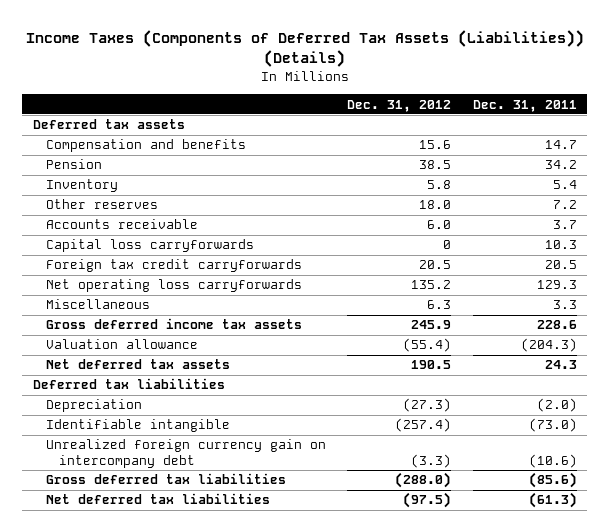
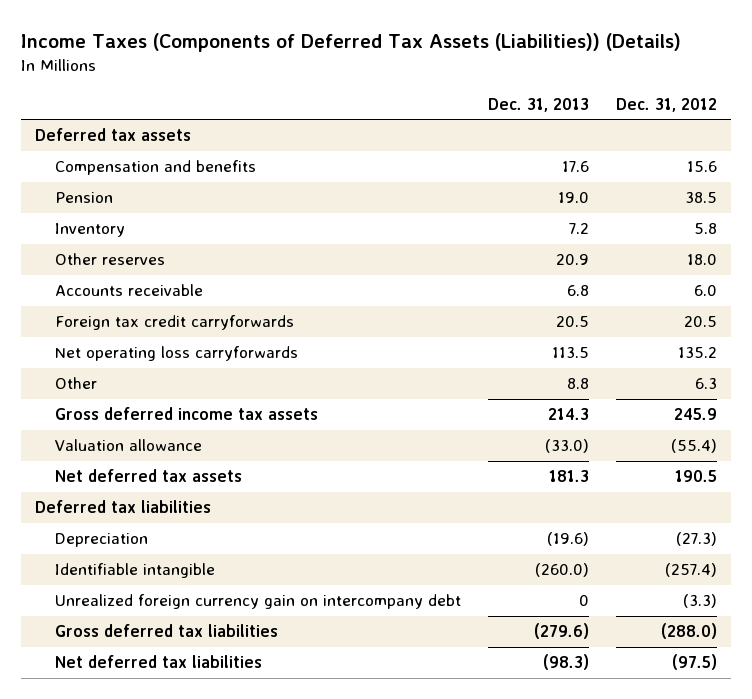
[472,99,577,112] Dec. 31, 2011 -> none
none -> [488,97,590,112] Dec. 31, 2013
[45,239,254,253] Capital loss carryforwards -> none
[45,299,150,310] Miscellaneous -> [55,377,98,390] Other

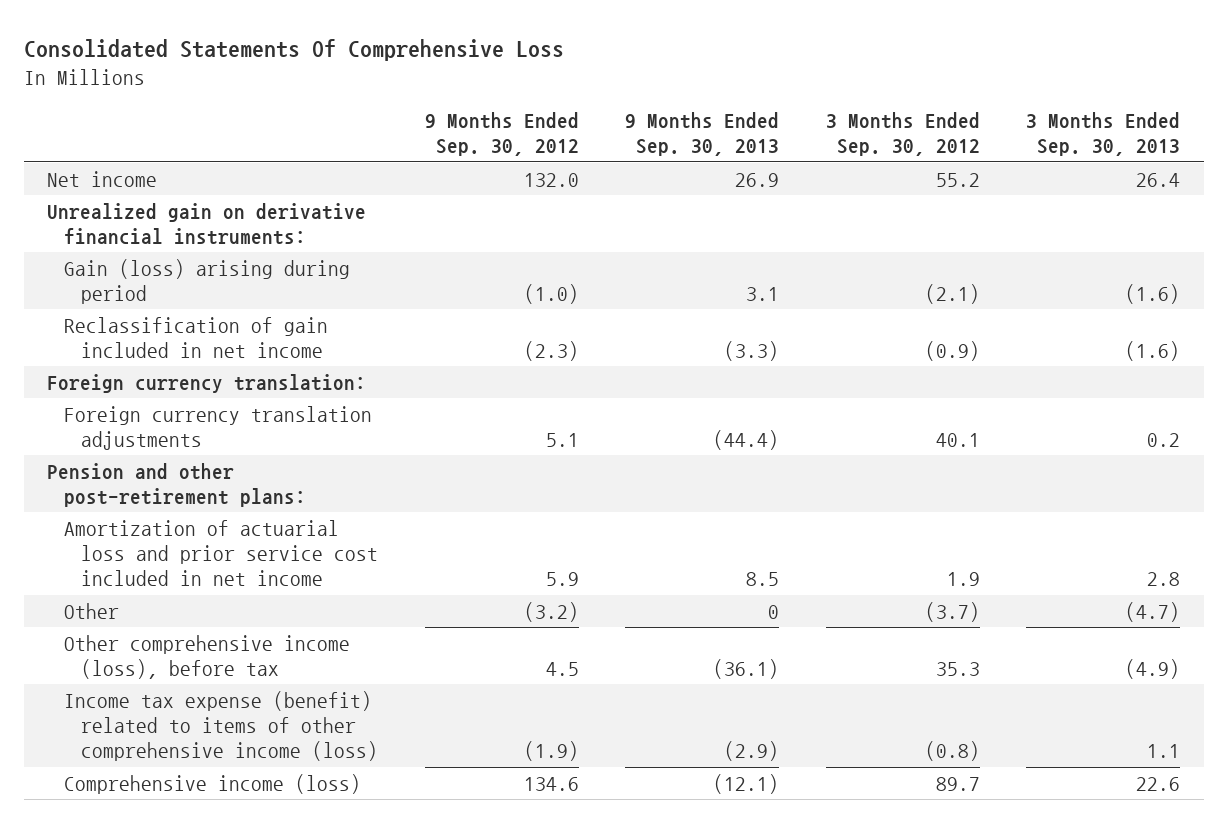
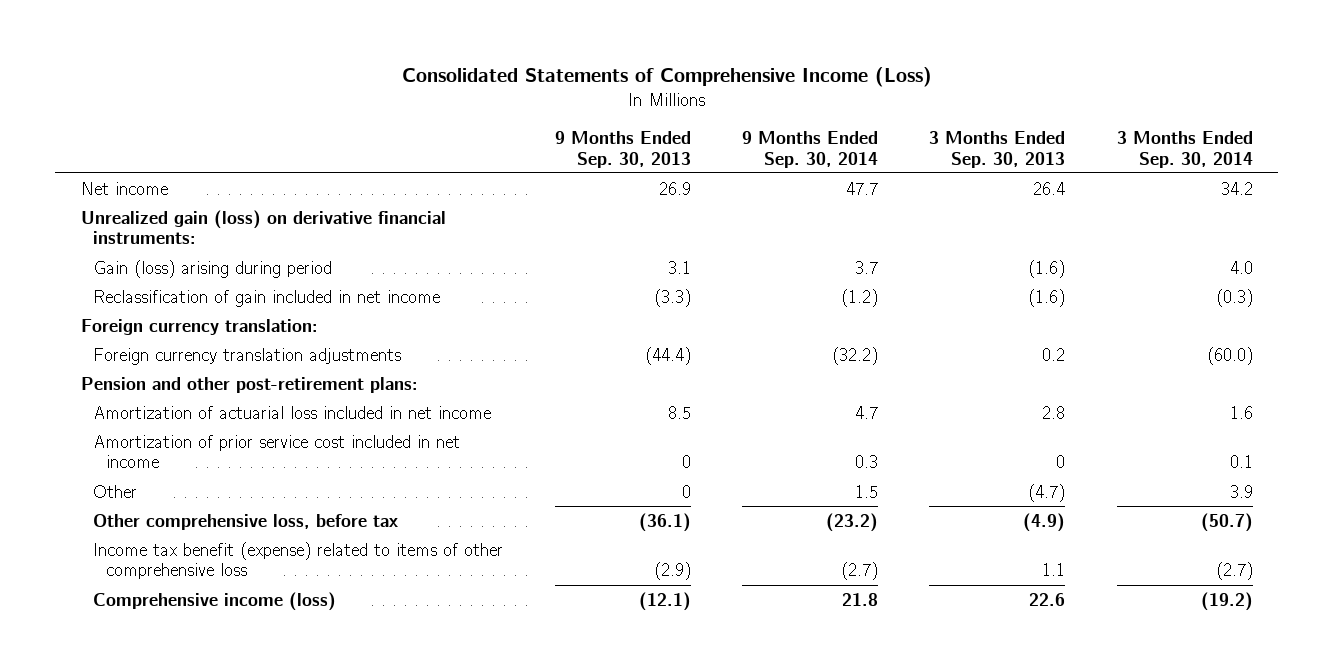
[24,38,565,61] Consolidated Statements Of Comprehensive Loss -> [401,67,932,88] Consolidated Statements of Comprehensive Income (Loss)
[424,112,579,157] 9 Months Ended Sep. 30, 2012 -> none
[825,112,980,157] 3 Months Ended Sep. 30, 2012 -> none
none -> [742,130,879,168] 9 Months Ended Sep. 30, 2014
none -> [1116,130,1253,168] 3 Months Ended Sep. 30, 2014
[47,202,367,245] Unrealized gain on derivative financial instruments: -> [80,209,446,245] Unrealized gain (loss) on derivative financial instruments:
[64,519,379,586] Amortization of actuarial loss and prior service cost included in net income -> [93,405,492,419] Amortization of actuarial loss included in net income
none -> [93,434,461,469] Amortization of prior service cost included in net income
[64,634,351,679] Other comprehensive income (loss), before tax -> [93,513,399,530] Other comprehensive loss, before tax
[64,690,379,761] Income tax expense (benefit) related to items of other comprehensive income (loss) -> [93,541,504,580] Income tax benefit (expense) related to items of other comprehensive loss

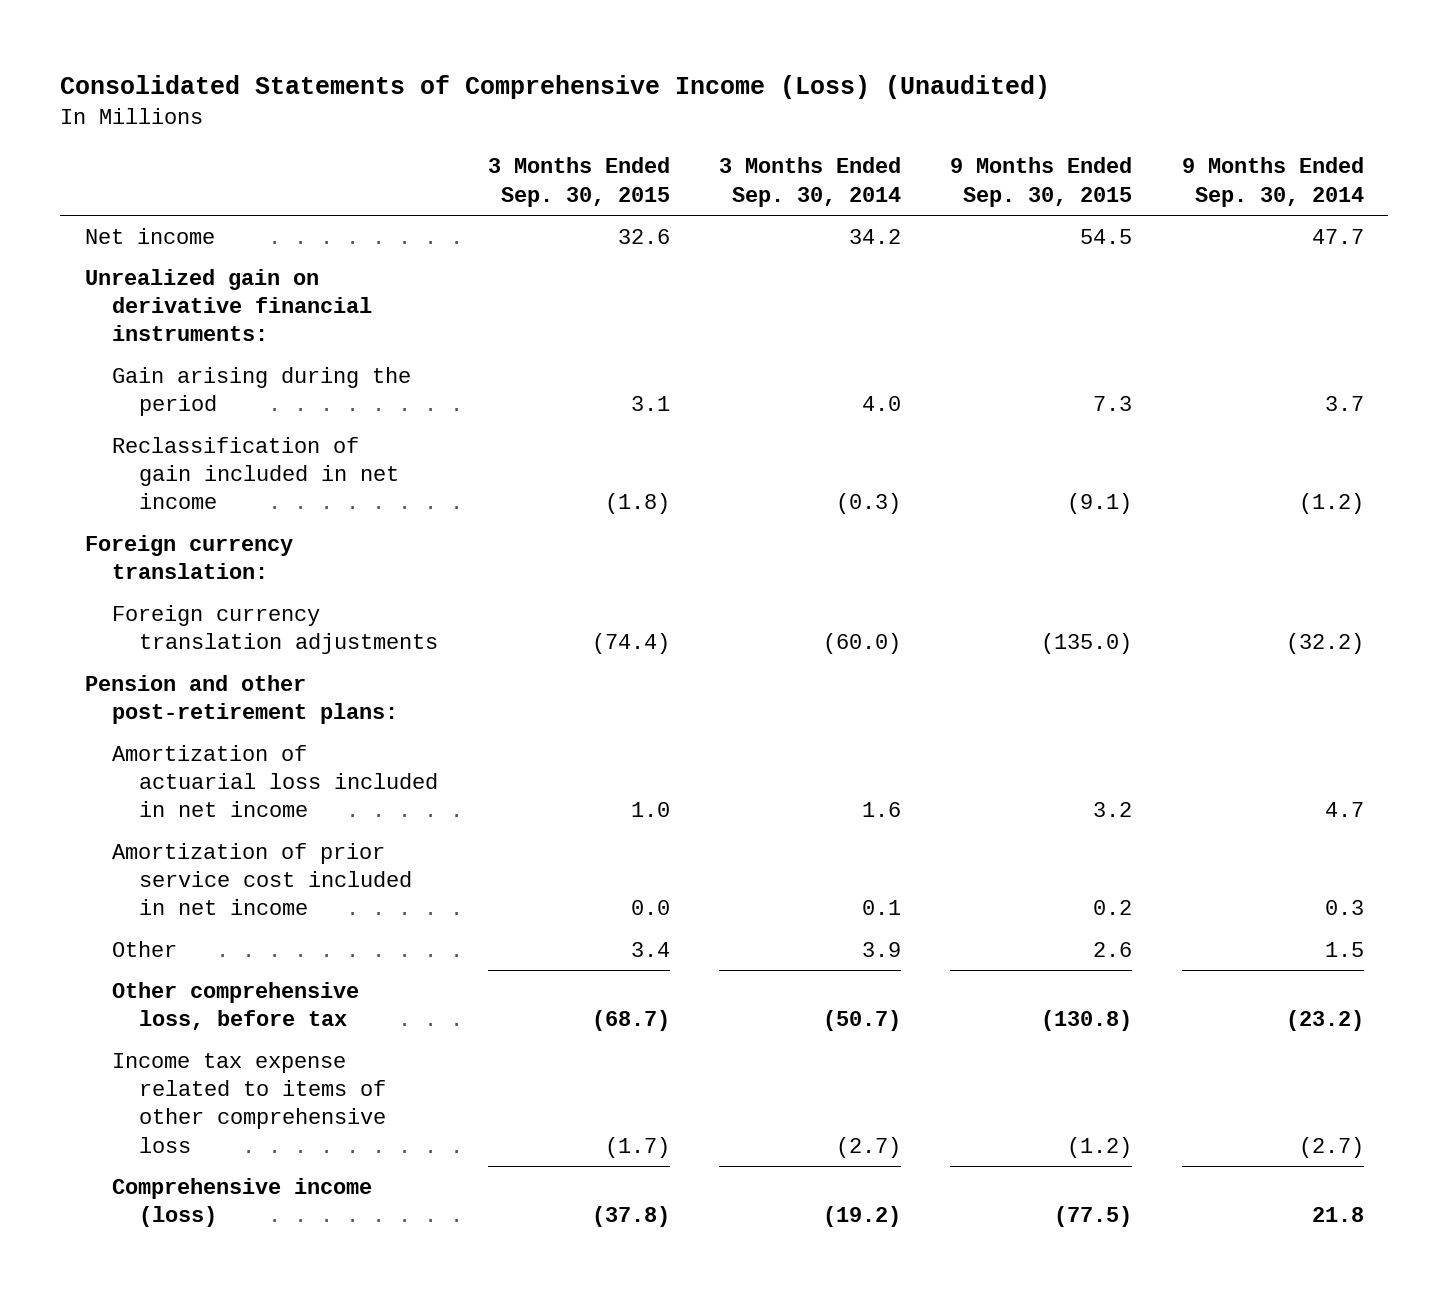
[401,67,932,88] Consolidated Statements of Comprehensive Income (Loss) -> [60,75,1051,100] Consolidated Statements of Comprehensive Income (Loss) (Unaudited)
[554,130,691,168] 9 Months Ended Sep. 30, 2013 -> none
[929,130,1066,168] 3 Months Ended Sep. 30, 2013 -> none
none -> [487,157,670,207] 3 Months Ended Sep. 30, 2015
none -> [950,157,1133,207] 9 Months Ended Sep. 30, 2015
[80,209,446,245] Unrealized gain (loss) on derivative financial instruments: -> [84,268,373,342] Unrealized gain on derivative financial instruments:
[93,259,333,278] Gain (loss) arising during period -> [112,366,412,417] Gain arising during the period
[93,541,504,580] Income tax benefit (expense) related to items of other comprehensive loss -> [112,1052,387,1153] Income tax expense related to items of other comprehensive loss

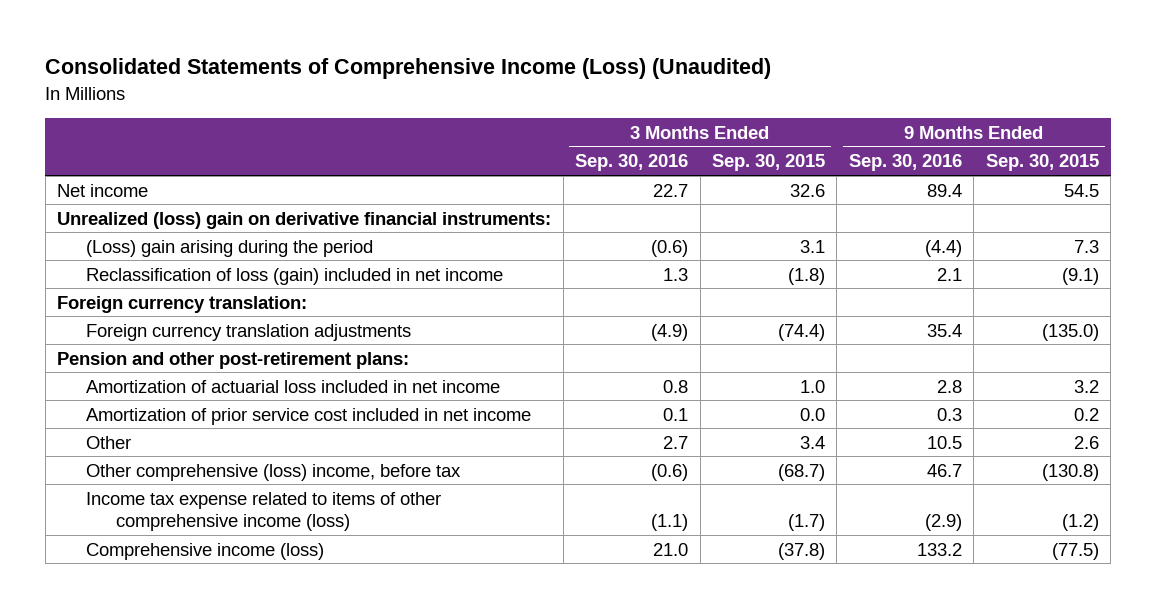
[719,157,902,207] 3 Months Ended Sep. 30, 2014 -> none
[1181,157,1364,207] 9 Months Ended Sep. 30, 2014 -> none
none -> [575,154,689,172] Sep. 30, 2016
none -> [848,154,962,172] Sep. 30, 2016
[84,268,373,342] Unrealized gain on derivative financial instruments: -> [57,211,552,229] Unrealized (loss) gain on derivative financial instruments:
[112,366,412,417] Gain arising during the period -> [86,239,374,257] (Loss) gain arising during the period
[112,436,400,510] Reclassification of gain included in net income -> [86,267,504,285] Reclassification of loss (gain) included in net income
[112,981,360,1031] Other comprehensive loss, before tax -> [86,463,462,481] Other comprehensive (loss) income, before tax
[112,1052,387,1153] Income tax expense related to items of other comprehensive loss -> [86,491,442,532] Income tax expense related to items of other comprehensive income (loss)

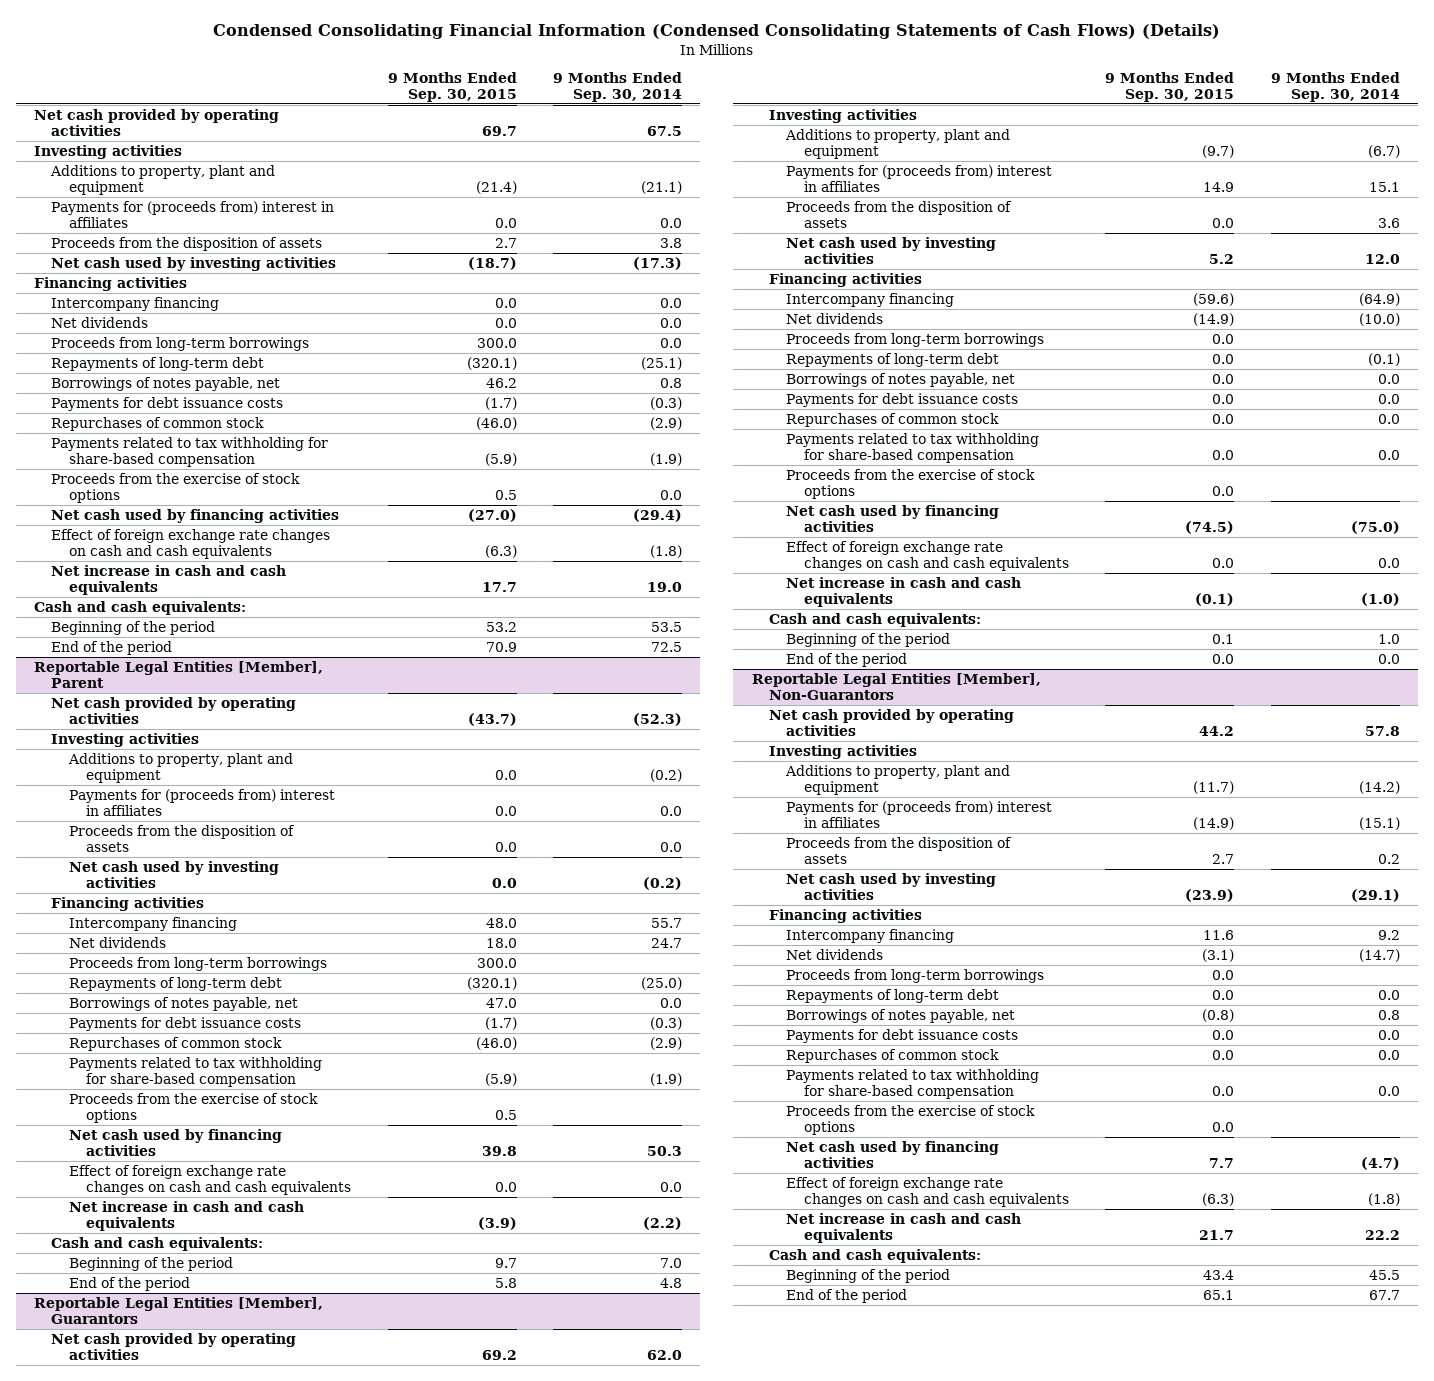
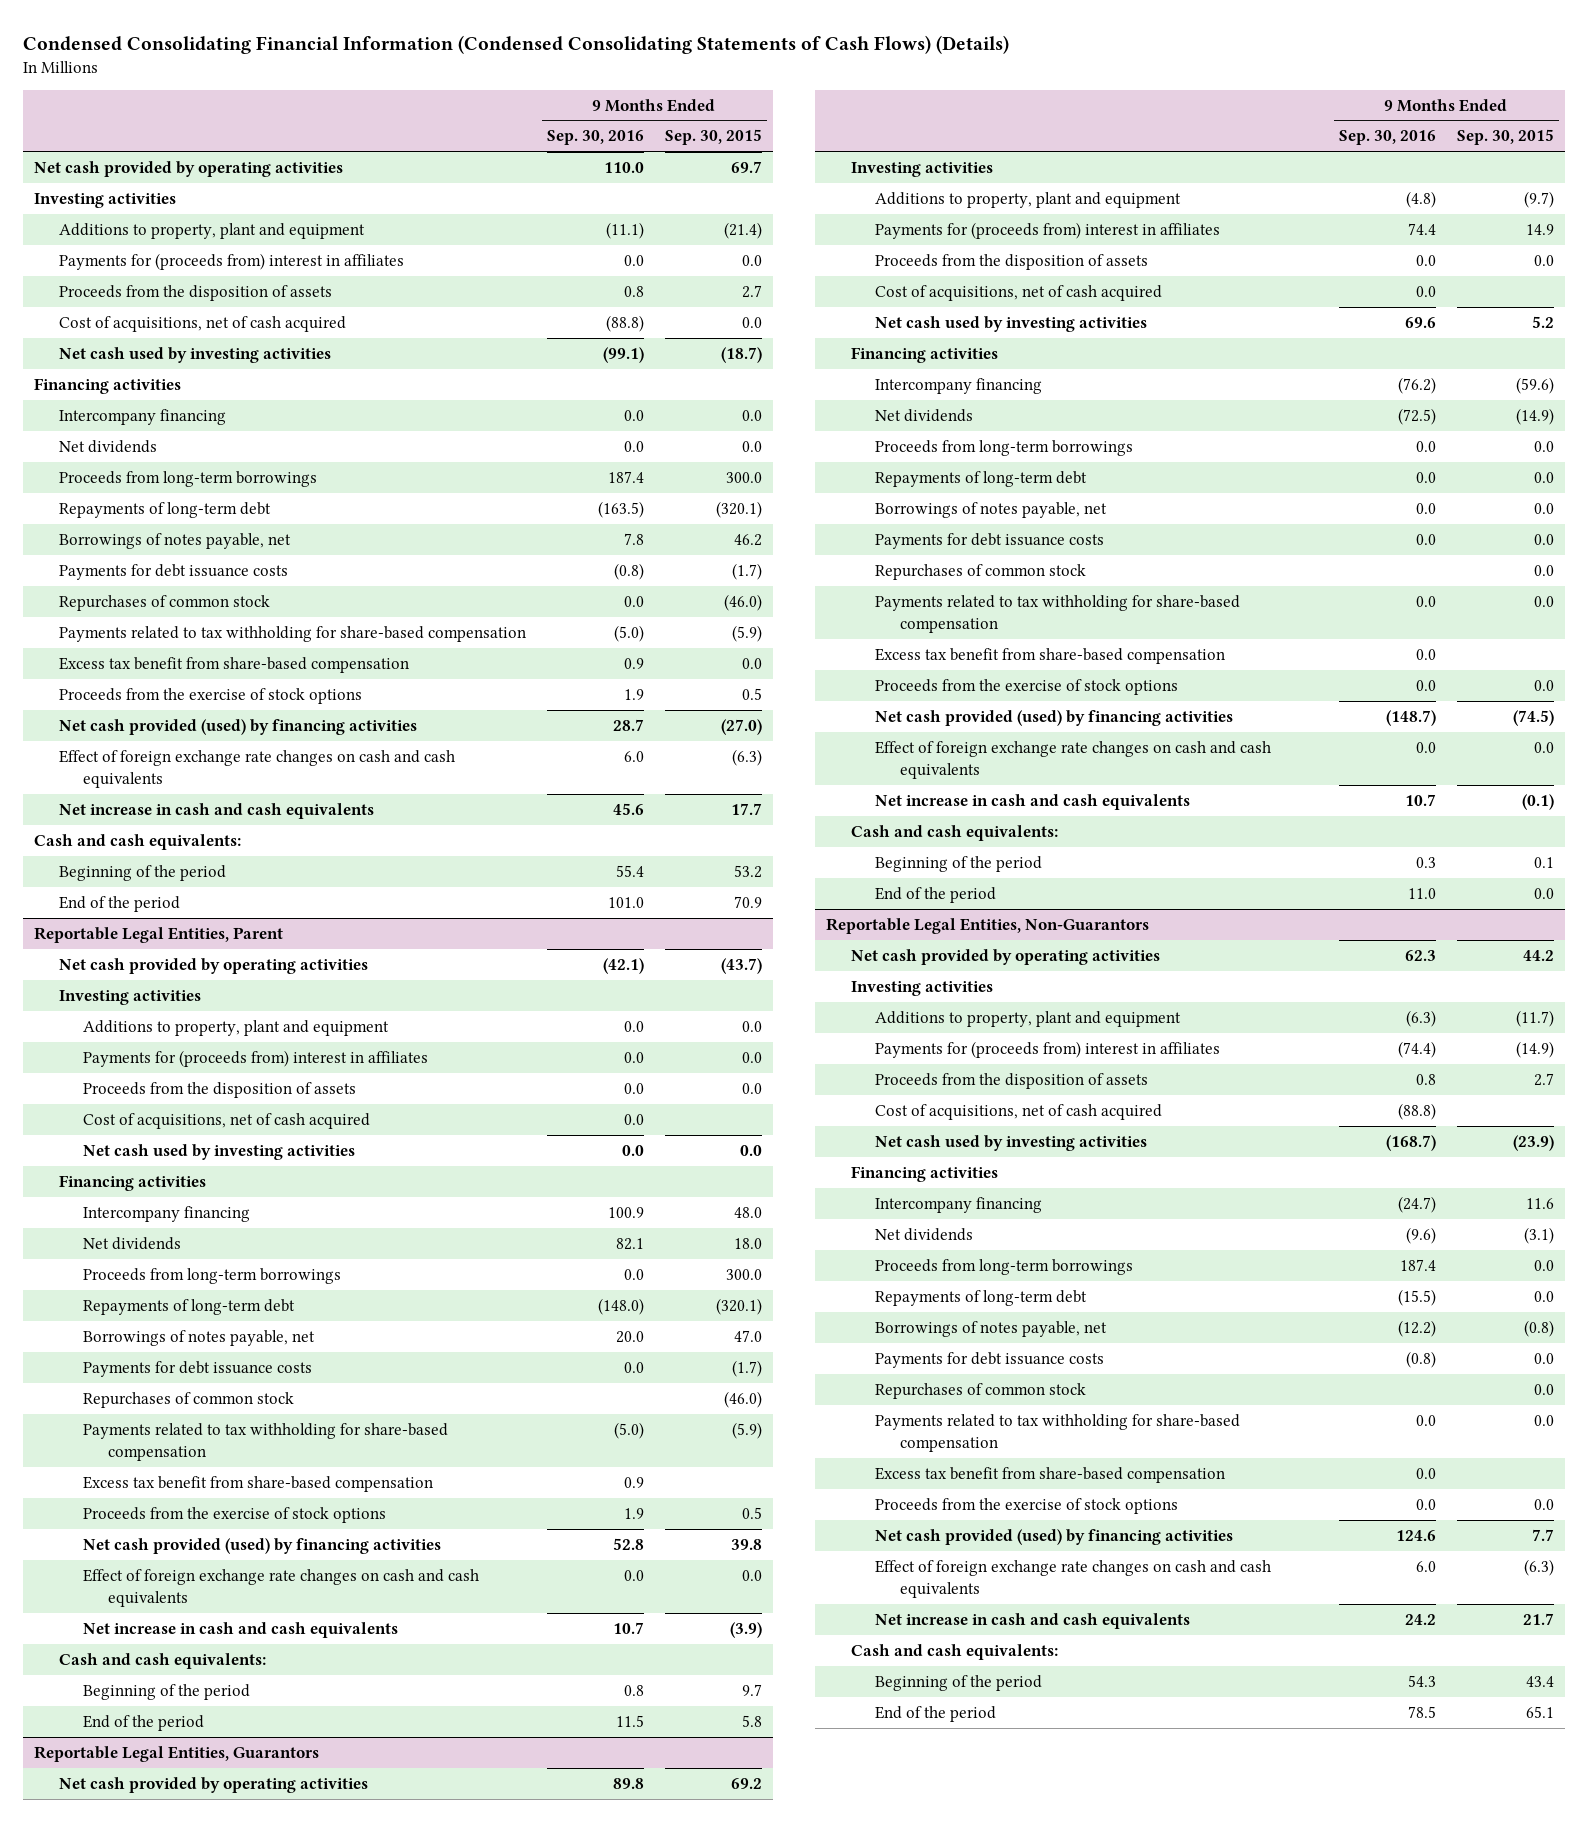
[552,71,682,102] 9 Months Ended Sep. 30, 2014 -> none
none -> [546,130,644,146] Sep. 30, 2016
none -> [58,315,346,332] Cost of acquisitions, net of cash acquired
none -> [58,656,409,673] Excess tax benefit from share-based compensation
[51,508,340,523] Net cash used by financing activities -> [58,718,417,735] Net cash provided (used) by financing activities
[33,660,323,688] Reportable Legal Entities [Member], Parent -> [33,926,283,943] Reportable Legal Entities, Parent
none -> [83,1112,371,1129] Cost of acquisitions, net of cash acquired
none -> [83,1475,434,1492] Excess tax benefit from share-based compensation
[68,1128,282,1156] Net cash used by financing activities -> [83,1537,442,1554] Net cash provided (used) by financing activities
[33,1296,323,1324] Reportable Legal Entities [Member], Guarantors -> [33,1745,319,1762] Reportable Legal Entities, Guarantors
none -> [875,284,1163,301] Cost of acquisitions, net of cash acquired
none -> [875,647,1226,664] Excess tax benefit from share-based compensation
[786,504,1000,532] Net cash used by financing activities -> [875,709,1234,726] Net cash provided (used) by financing activities
[751,672,1041,700] Reportable Legal Entities [Member], Non-Guarantors -> [825,917,1149,934] Reportable Legal Entities, Non-Guarantors
none -> [875,1103,1163,1120] Cost of acquisitions, net of cash acquired
none -> [875,1466,1226,1483] Excess tax benefit from share-based compensation
[786,1140,1000,1168] Net cash used by financing activities -> [875,1528,1234,1545] Net cash provided (used) by financing activities

